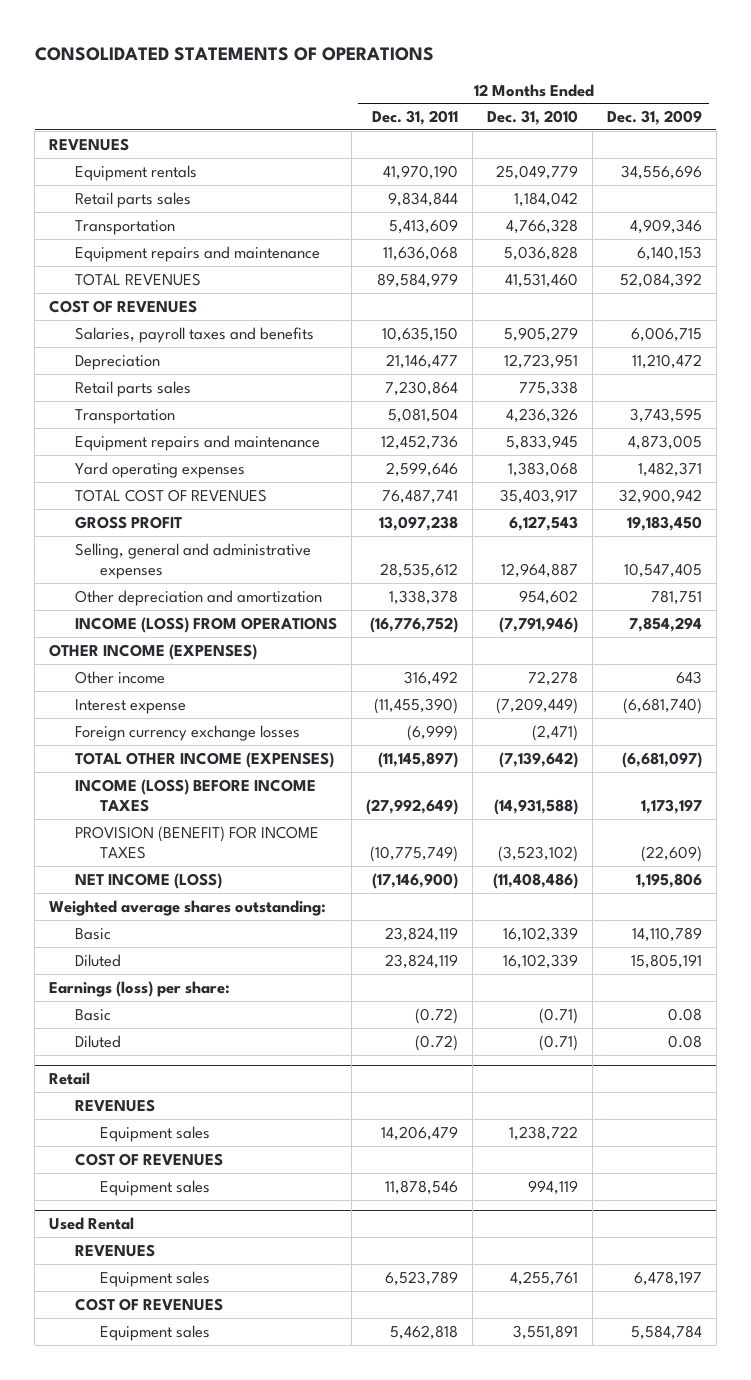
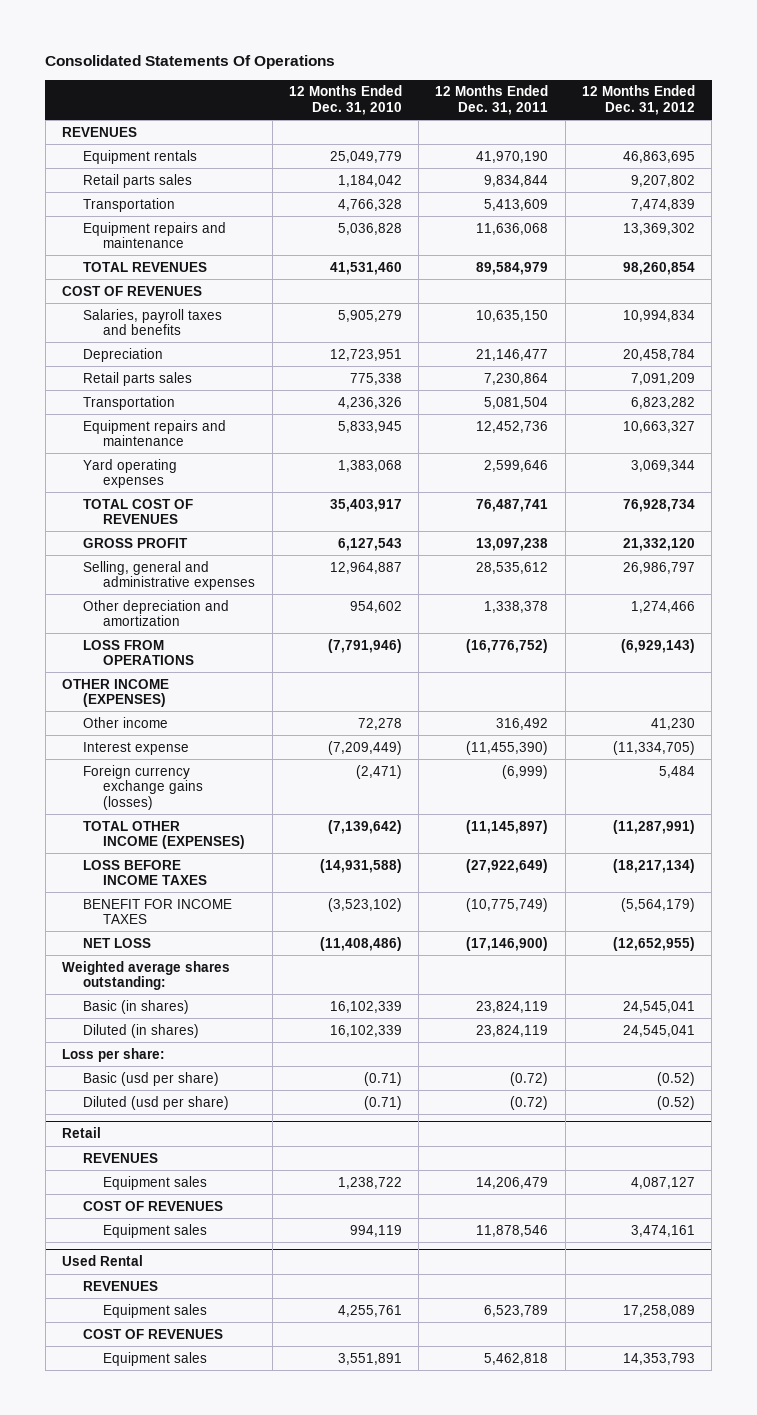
[34,47,434,62] CONSOLIDATED STATEMENTS OF OPERATIONS -> [45,55,336,70] Consolidated Statements Of Operations
[606,110,702,126] Dec. 31, 2009 -> none
none -> [581,85,695,115] 12 Months Ended Dec. 31, 2012
[74,616,337,633] INCOME (LOSS) FROM OPERATIONS -> [82,639,195,666] LOSS FROM OPERATIONS
[74,724,300,741] Foreign currency exchange losses -> [82,764,204,810] Foreign currency exchange gains (losses)
[74,778,316,813] INCOME (LOSS) BEFORE INCOME TAXES -> [82,859,208,886] LOSS BEFORE INCOME TAXES
[365,799,458,816] (27,992,649) -> [466,858,549,873] (27,922,649)
[74,825,319,860] PROVISION (BENEFIT) FOR INCOME TAXES -> [82,898,232,925] BENEFIT FOR INCOME TAXES
[74,872,222,889] NET INCOME (LOSS) -> [82,937,151,948] NET LOSS
[74,927,111,940] Basic -> [82,999,189,1014] Basic (in shares)
[74,953,121,967] Diluted -> [82,1023,199,1038] Diluted (in shares)
[49,980,231,997] Earnings (loss) per share: -> [61,1047,165,1062] Loss per share:
[74,1008,111,1021] Basic -> [82,1071,219,1086] Basic (usd per share)
[74,1034,121,1048] Diluted -> [82,1095,229,1110] Diluted (usd per share)

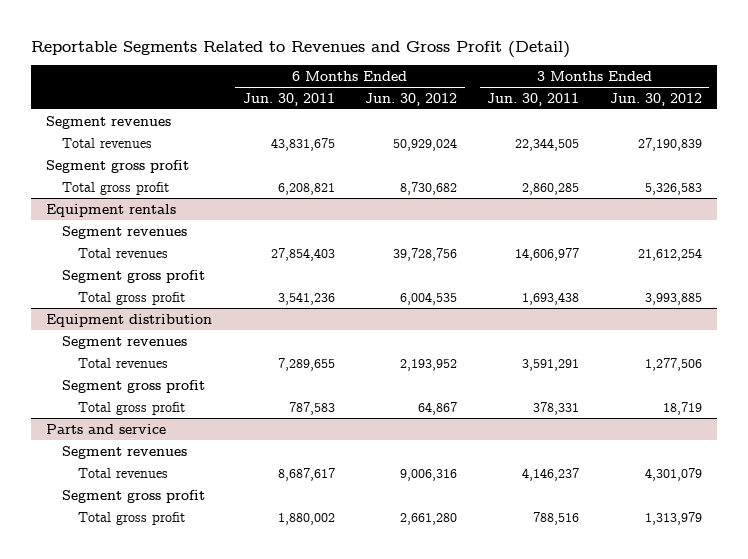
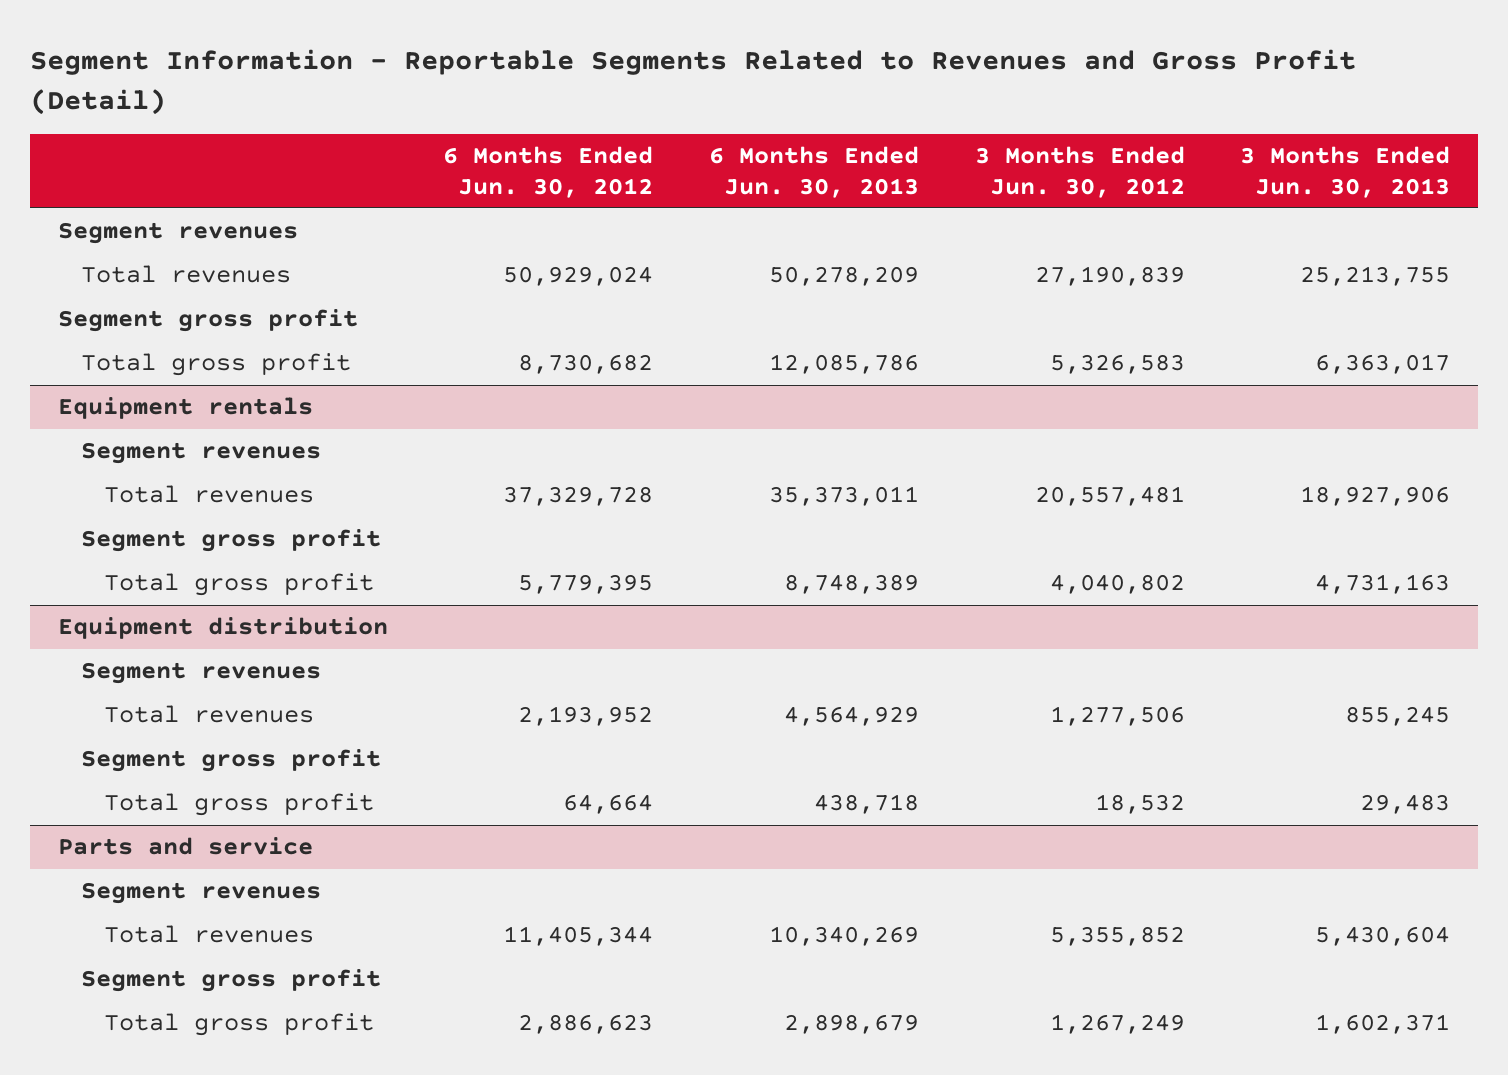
[31,40,571,58] Reportable Segments Related to Revenues and Gross Profit (Detail) -> [29,49,1356,115] Segment Information - Reportable Segments Related to Revenues and Gross Profit (Detail)
[242,92,335,106] Jun. 30, 2011 -> none
[487,92,580,106] Jun. 30, 2011 -> none
none -> [708,146,919,198] 6 Months Ended Jun. 30, 2013
none -> [1240,146,1451,198] 3 Months Ended Jun. 30, 2013
[393,247,458,261] 39,728,756 -> [503,486,654,507] 37,329,728
[637,247,702,261] 21,612,254 -> [1034,486,1185,507] 20,557,481
[400,291,458,305] 6,004,535 -> [518,574,654,595] 5,779,395
[644,292,702,305] 3,993,885 -> [1049,574,1185,595] 4,040,802
[418,401,458,415] 64,867 -> [563,794,654,815] 64,664
[662,401,702,415] 18,719 -> [1094,794,1185,815] 18,532
[400,468,458,481] 9,006,316 -> [503,926,654,947] 11,405,344
[644,467,702,481] 4,301,079 -> [1049,926,1185,947] 5,355,852
[400,512,458,525] 2,661,280 -> [518,1014,654,1035] 2,886,623
[644,511,702,525] 1,313,979 -> [1049,1014,1185,1035] 1,267,249

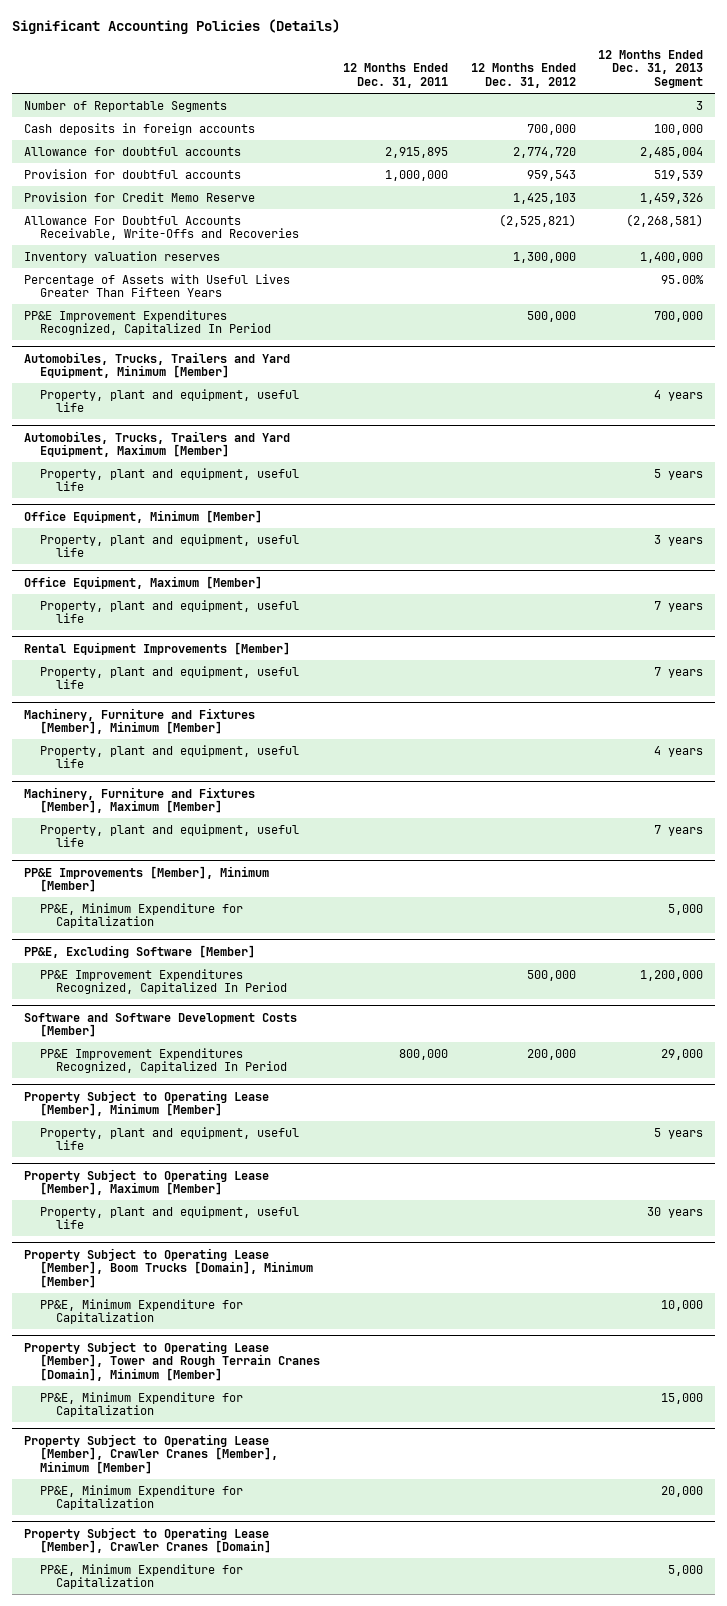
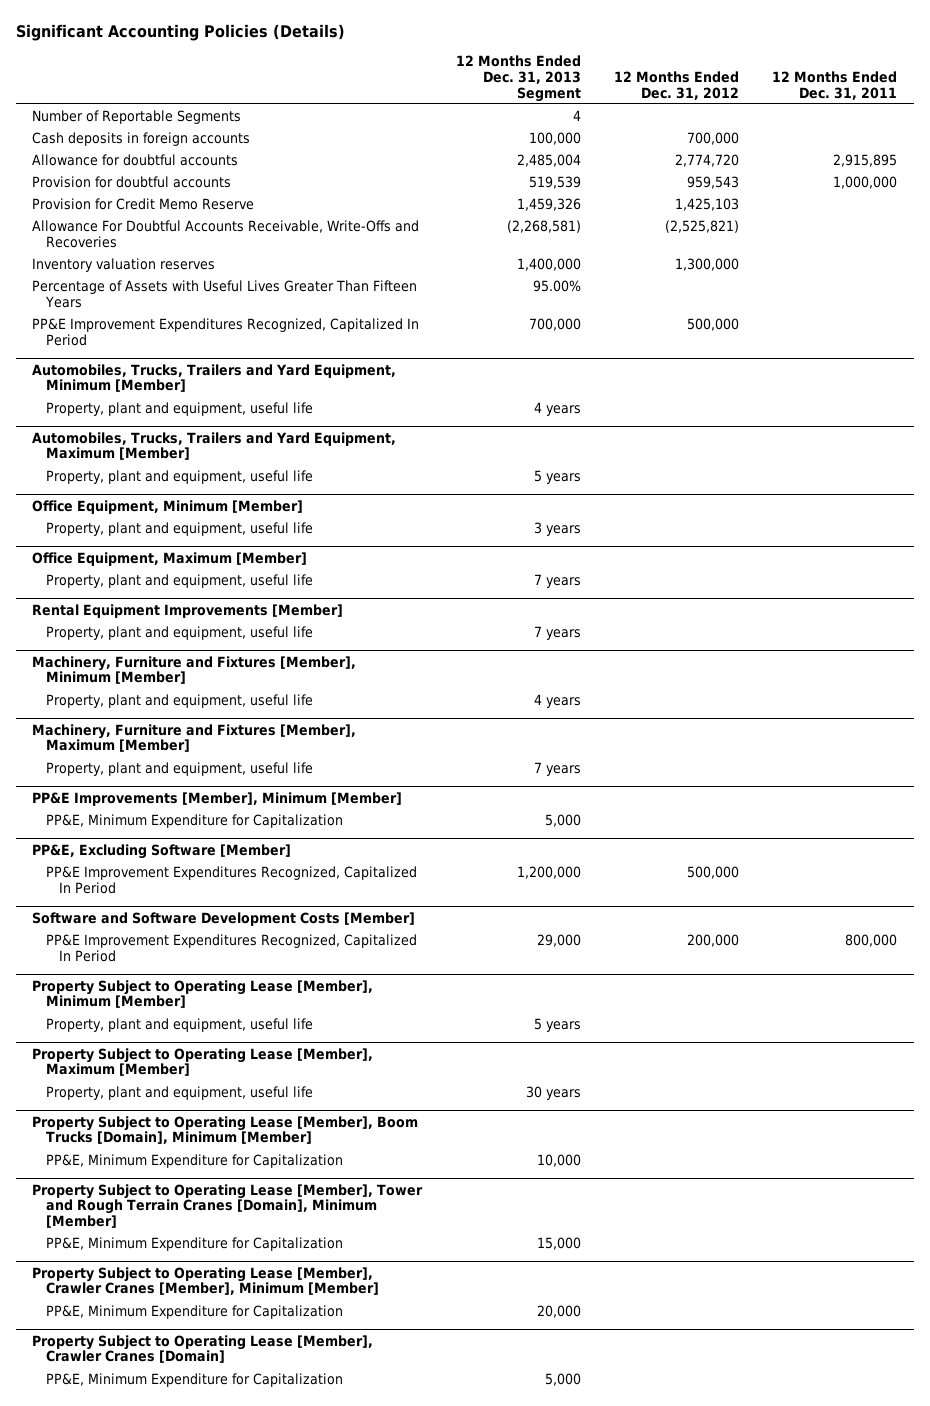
[696,100,704,110] 3 -> [572,109,581,121] 4

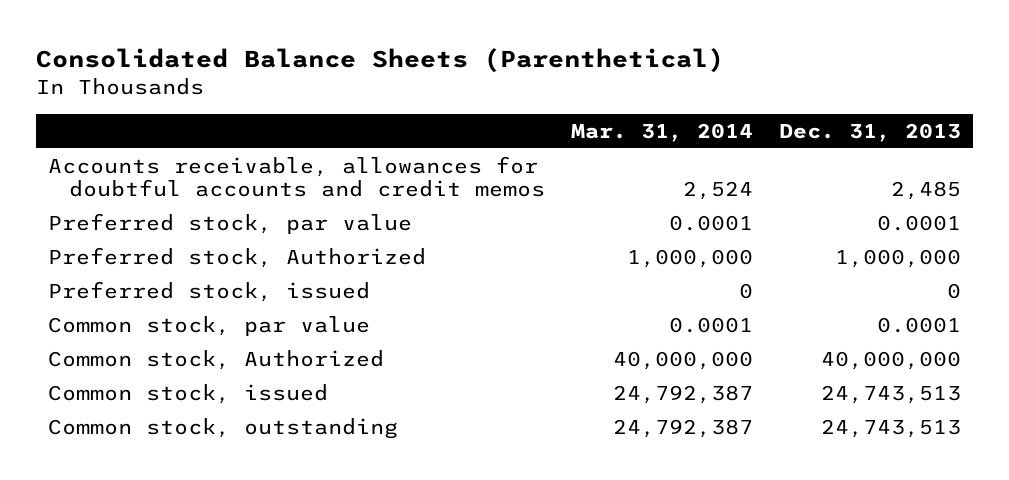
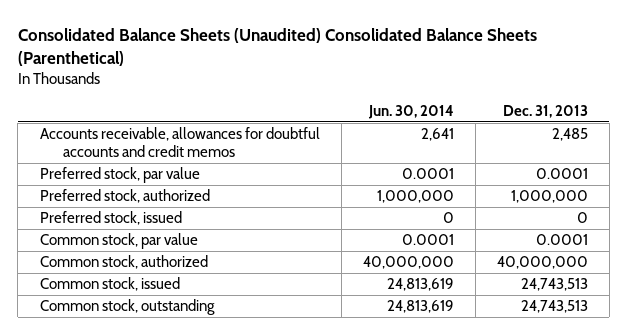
[35,47,724,73] Consolidated Balance Sheets (Parenthetical) -> [17,28,537,67] Consolidated Balance Sheets (Unaudited) Consolidated Balance Sheets (Parenthetical)
[570,123,753,143] Mar. 31, 2014 -> none
none -> [367,104,454,119] Jun. 30, 2014
[48,246,427,268] Preferred stock, Authorized -> [39,189,210,204] Preferred stock, authorized
[48,349,385,370] Common stock, Authorized -> [39,255,208,270] Common stock, authorized

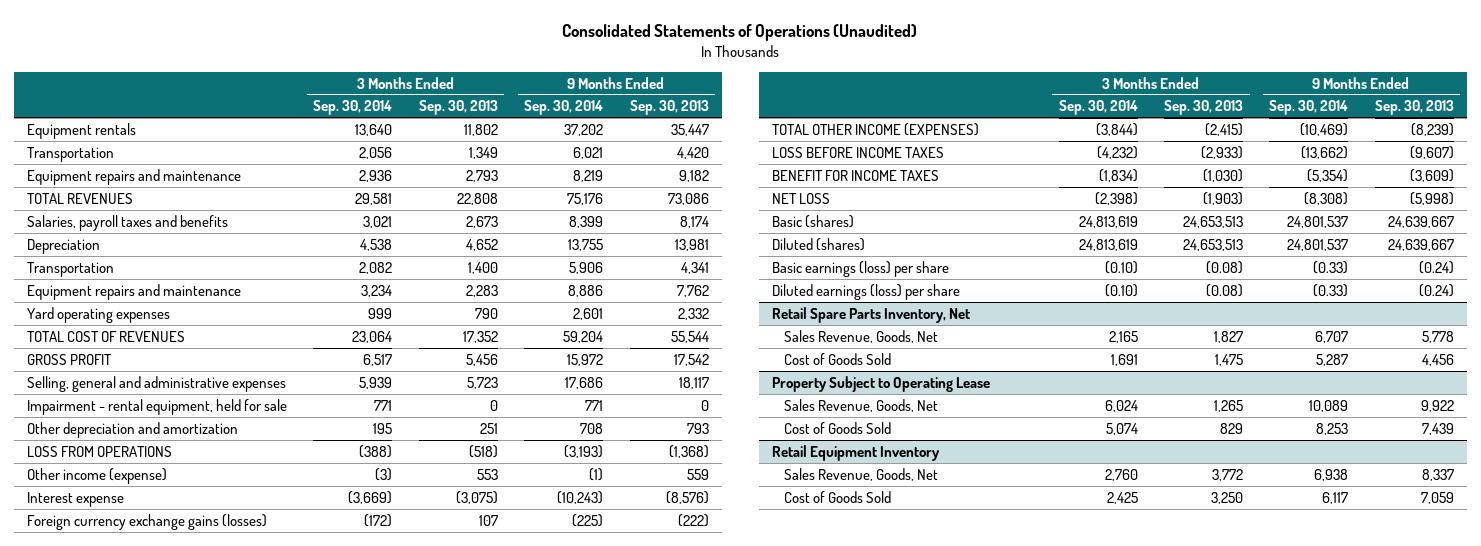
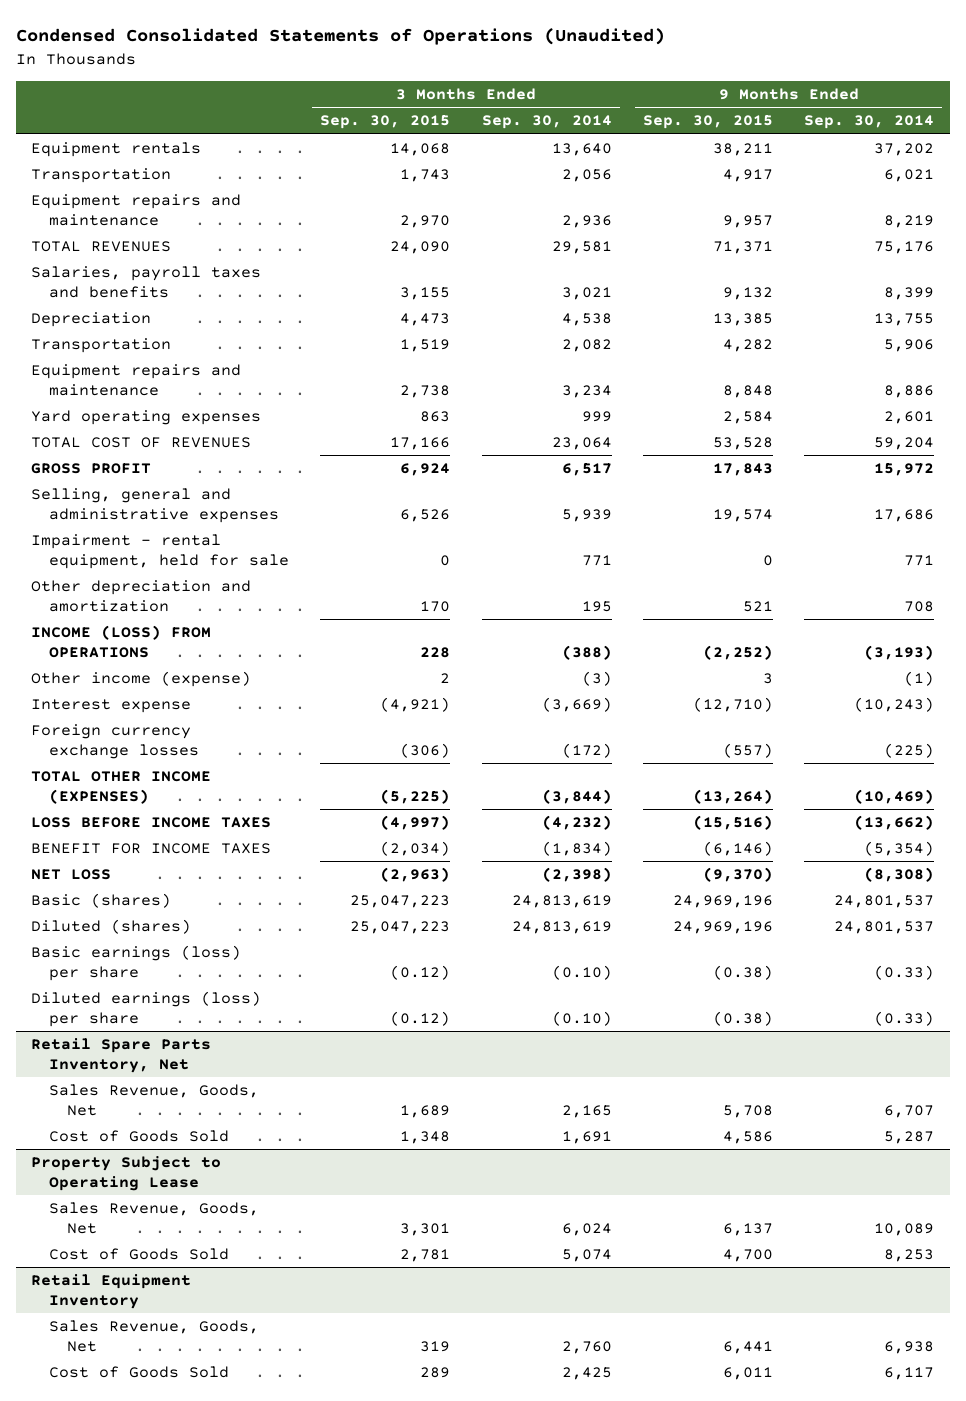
[562,23,918,41] Consolidated Statements of Operations (Unaudited) -> [15,28,665,46] Condensed Consolidated Statements of Operations (Unaudited)
[418,100,498,116] Sep. 30, 2013 -> none
[629,100,709,116] Sep. 30, 2013 -> none
none -> [320,115,451,130] Sep. 30, 2015
none -> [643,115,774,130] Sep. 30, 2015
[27,445,173,457] LOSS FROM OPERATIONS -> [31,625,212,659] INCOME (LOSS) FROM OPERATIONS
[27,513,268,530] Foreign currency exchange gains (losses) -> [31,724,199,760] Foreign currency exchange losses

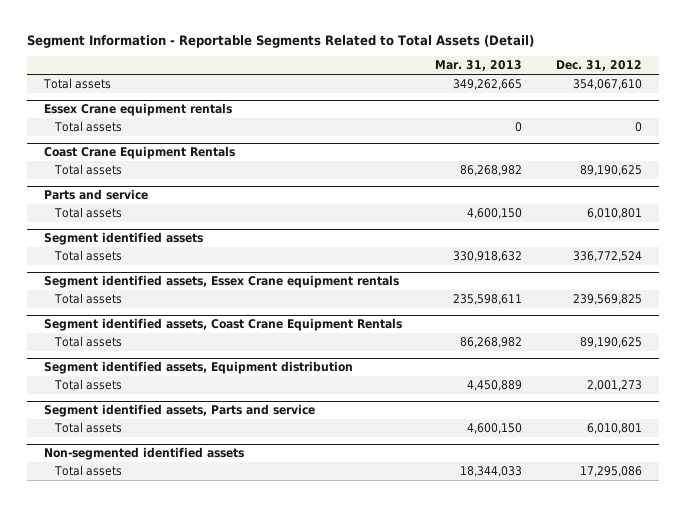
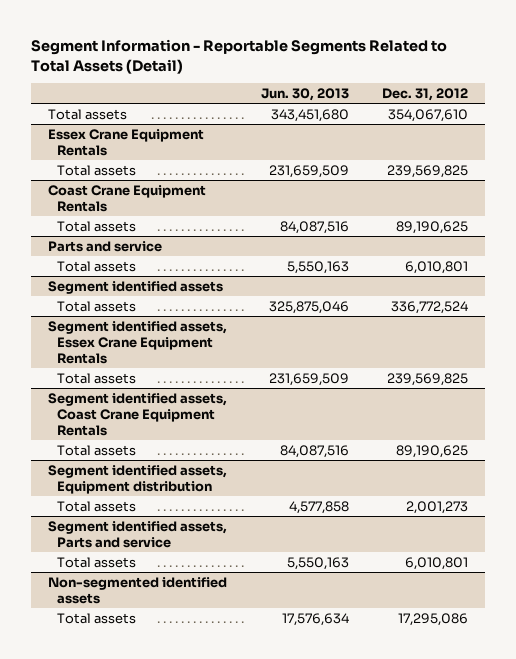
[435,60,523,72] Mar. 31, 2013 -> none
none -> [260,88,349,102] Jun. 30, 2013
[43,103,232,117] Essex Crane equipment rentals -> [47,128,204,156] Essex Crane Equipment Rentals
[634,122,642,133] 0 -> [387,164,469,178] 239,569,825
[43,275,399,289] Segment identified assets, Essex Crane equipment rentals -> [47,320,227,364] Segment identified assets, Essex Crane Equipment Rentals

